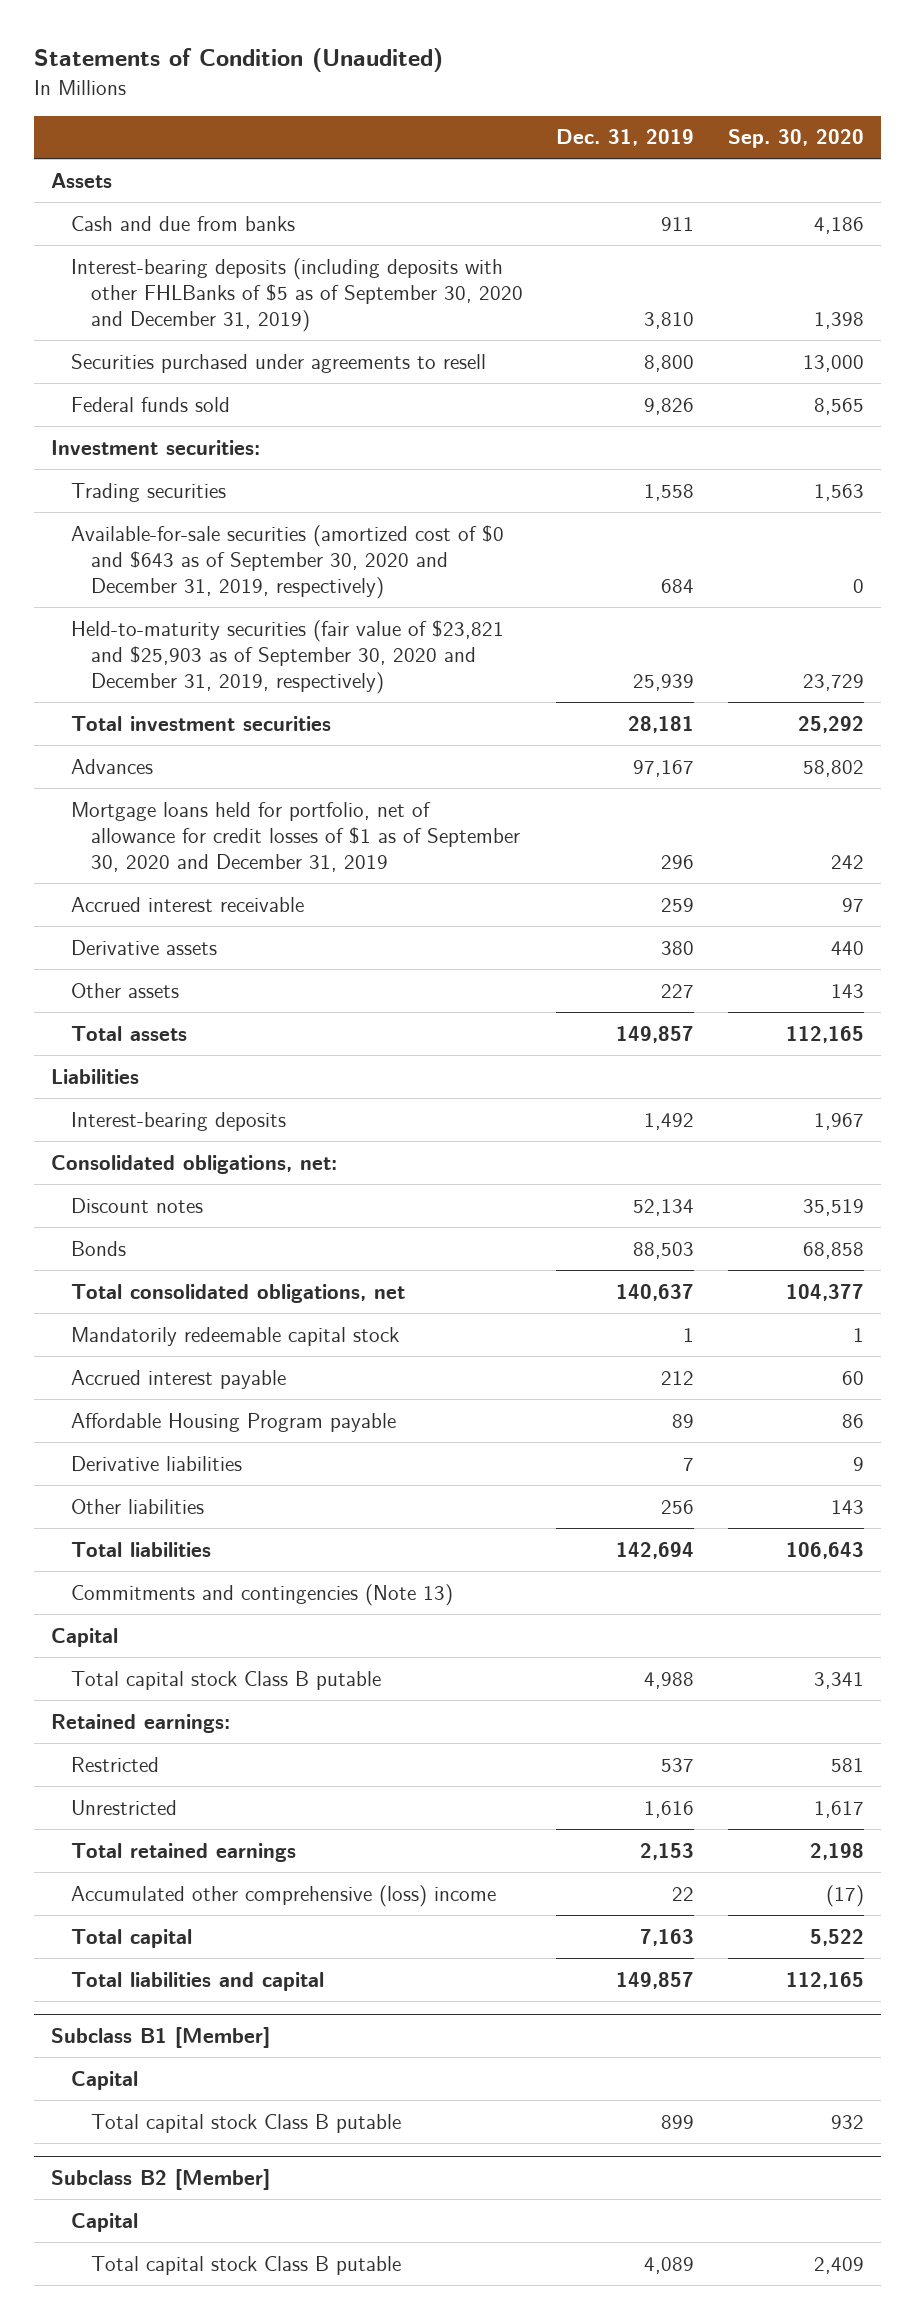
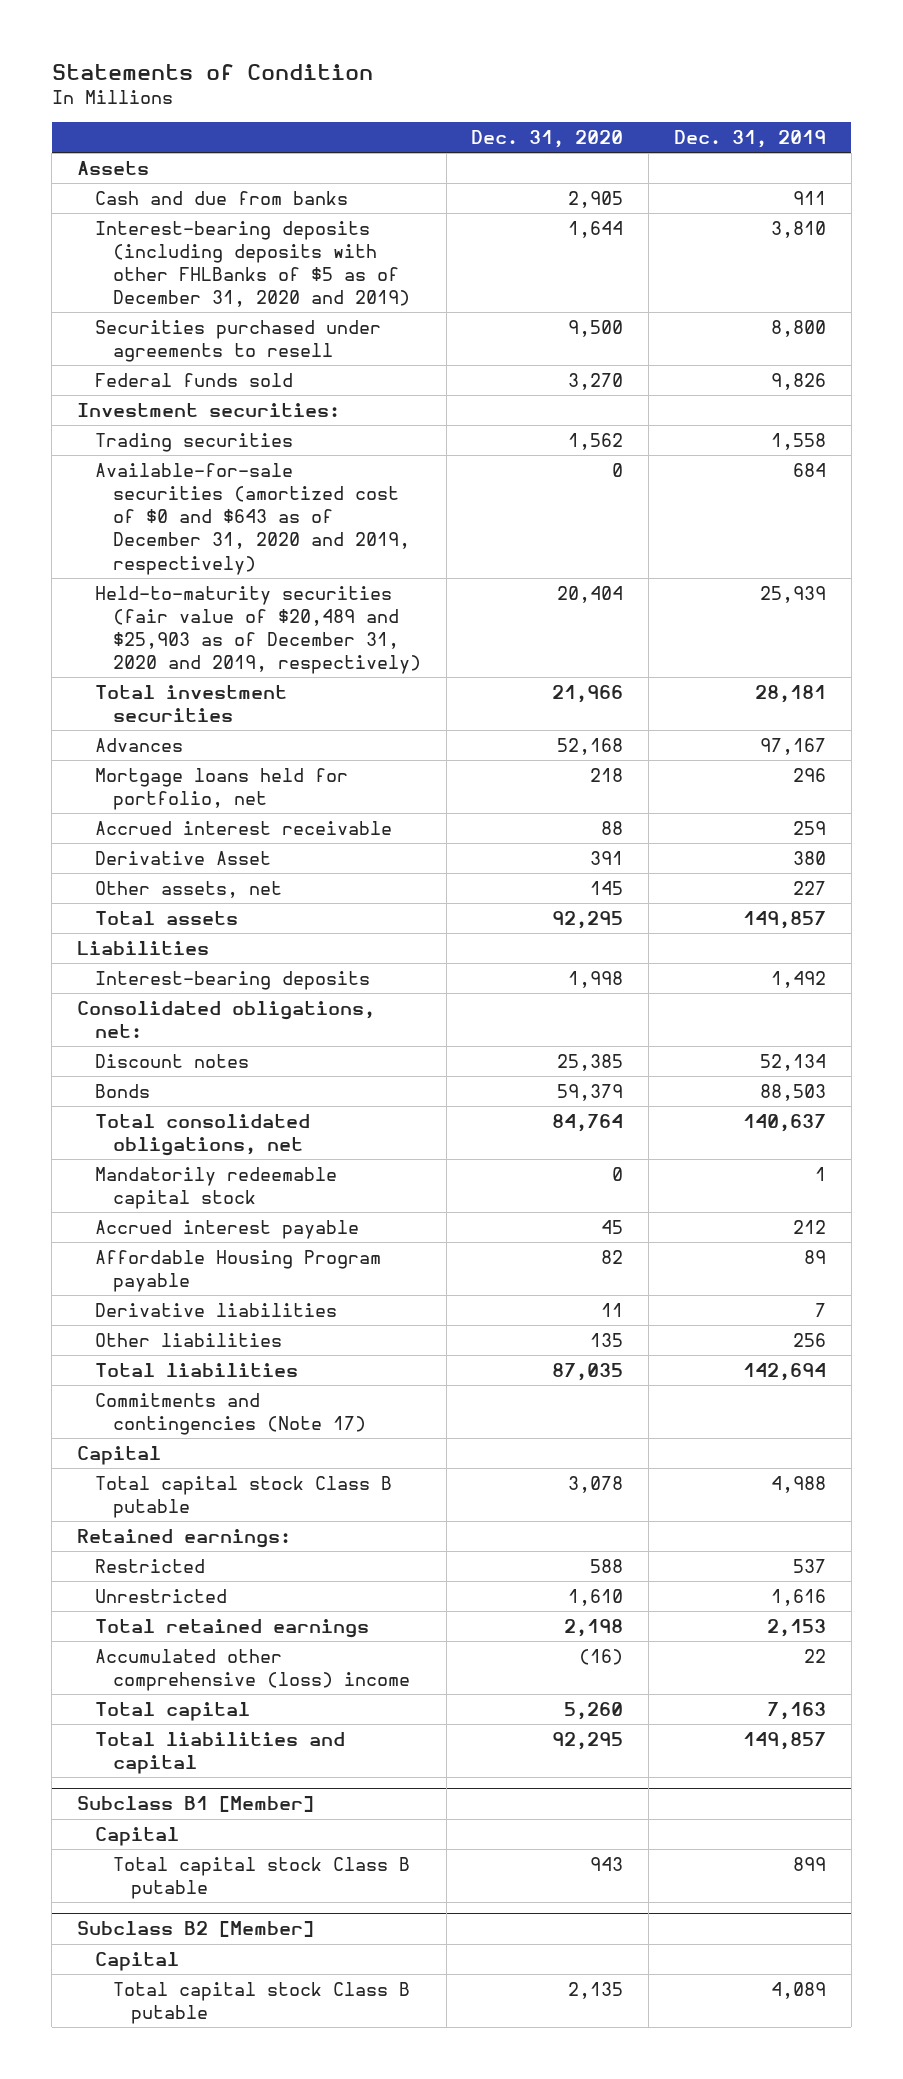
[33,48,443,73] Statements of Condition (Unaudited) -> [51,63,373,80] Statements of Condition
[728,129,865,149] Sep. 30, 2020 -> none
none -> [471,130,624,149] Dec. 31, 2020
[70,257,523,332] Interest-bearing deposits (including deposits with other FHLBanks of $5 as of September 30, 2020 and December 31, 2019) -> [94,220,410,308] Interest-bearing deposits (including deposits with other FHLBanks of $5 as of December 31, 2020 and 2019)
[70,524,504,599] Available-for-sale securities (amortized cost of $0 and $643 as of September 30, 2020 and December 31, 2019, respectively) -> [94,462,410,575] Available-for-sale securities (amortized cost of $0 and $643 as of December 31, 2020 and 2019, respectively)
[70,619,504,694] Held-to-maturity securities (fair value of $23,821 and $25,903 as of September 30, 2020 and December 31, 2019, respectively) -> [94,585,421,675] Held-to-maturity securities (fair value of $20,489 and $25,903 as of December 31, 2020 and 2019, respectively)
[70,801,520,872] Mortgage loans held for portfolio, net of allowance for credit losses of $1 as of September 30, 2020 and December 31, 2019 -> [94,767,348,811] Mortgage loans held for portfolio, net
[70,939,217,955] Derivative assets -> [94,850,271,865] Derivative Asset
[70,982,179,998] Other assets -> [94,880,282,898] Other assets, net
[70,1583,453,1606] Commitments and contingencies (Note 13) -> [94,1392,366,1436] Commitments and contingencies (Note 17)

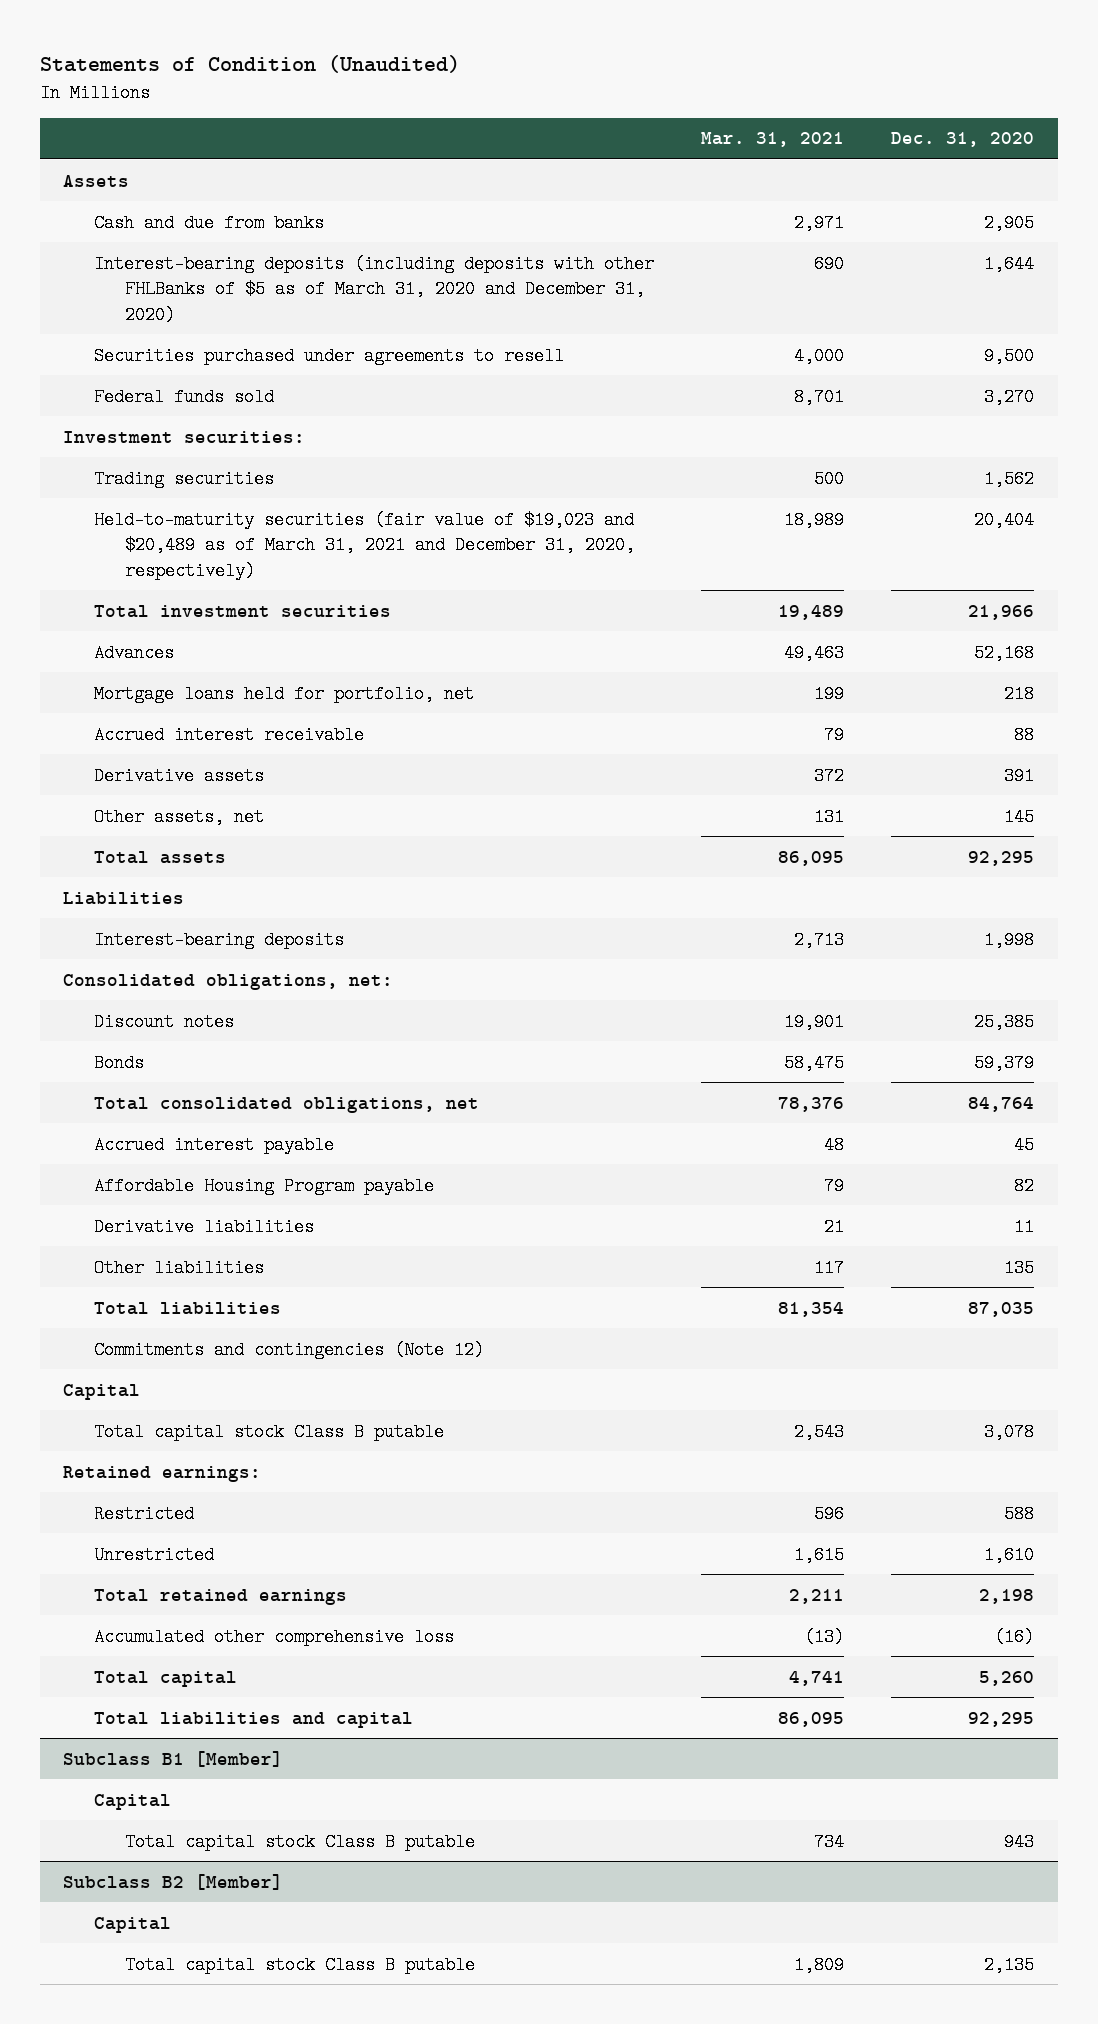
[51,63,373,80] Statements of Condition -> [39,54,460,73] Statements of Condition (Unaudited)
[673,130,826,149] Dec. 31, 2019 -> none
none -> [701,132,845,148] Mar. 31, 2021
[94,220,410,308] Interest-bearing deposits (including deposits with other FHLBanks of $5 as of December 31, 2020 and 2019) -> [94,254,655,324] Interest-bearing deposits (including deposits with other FHLBanks of $5 as of March 31, 2020 and December 31, 2020)
[94,462,410,575] Available-for-sale securities (amortized cost of $0 and $643 as of December 31, 2020 and 2019, respectively) -> none
[94,585,421,675] Held-to-maturity securities (fair value of $20,489 and $25,903 as of December 31, 2020 and 2019, respectively) -> [94,510,636,580] Held-to-maturity securities (fair value of $19,023 and $20,489 as of March 31, 2021 and December 31, 2020, respectively)
[94,850,271,865] Derivative Asset -> [94,766,265,785] Derivative assets
[94,1166,337,1210] Mandatorily redeemable capital stock -> none
[94,1392,366,1436] Commitments and contingencies (Note 17) -> [94,1340,485,1359] Commitments and contingencies (Note 12)
[94,1648,410,1692] Accumulated other comprehensive (loss) income -> [94,1627,455,1646] Accumulated other comprehensive loss

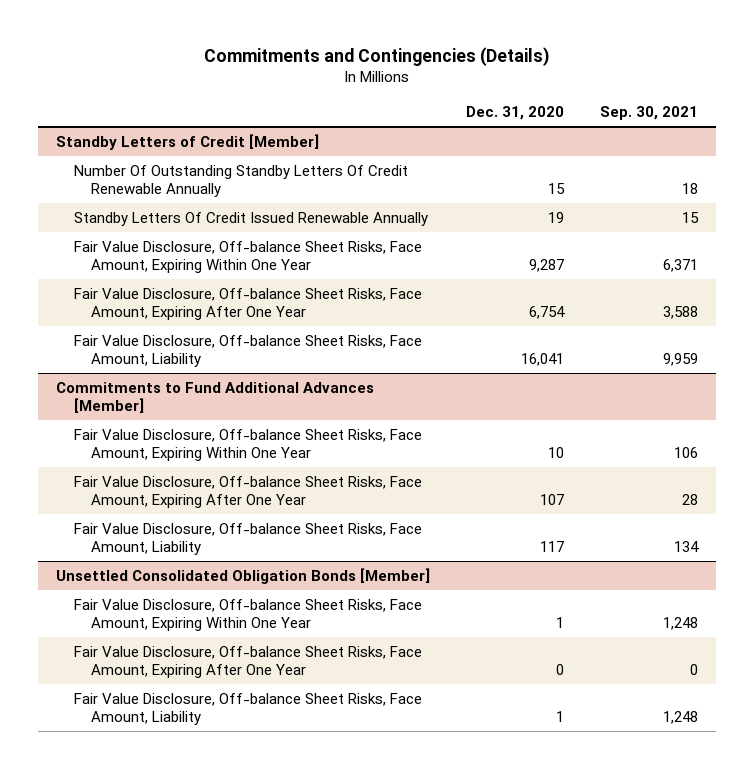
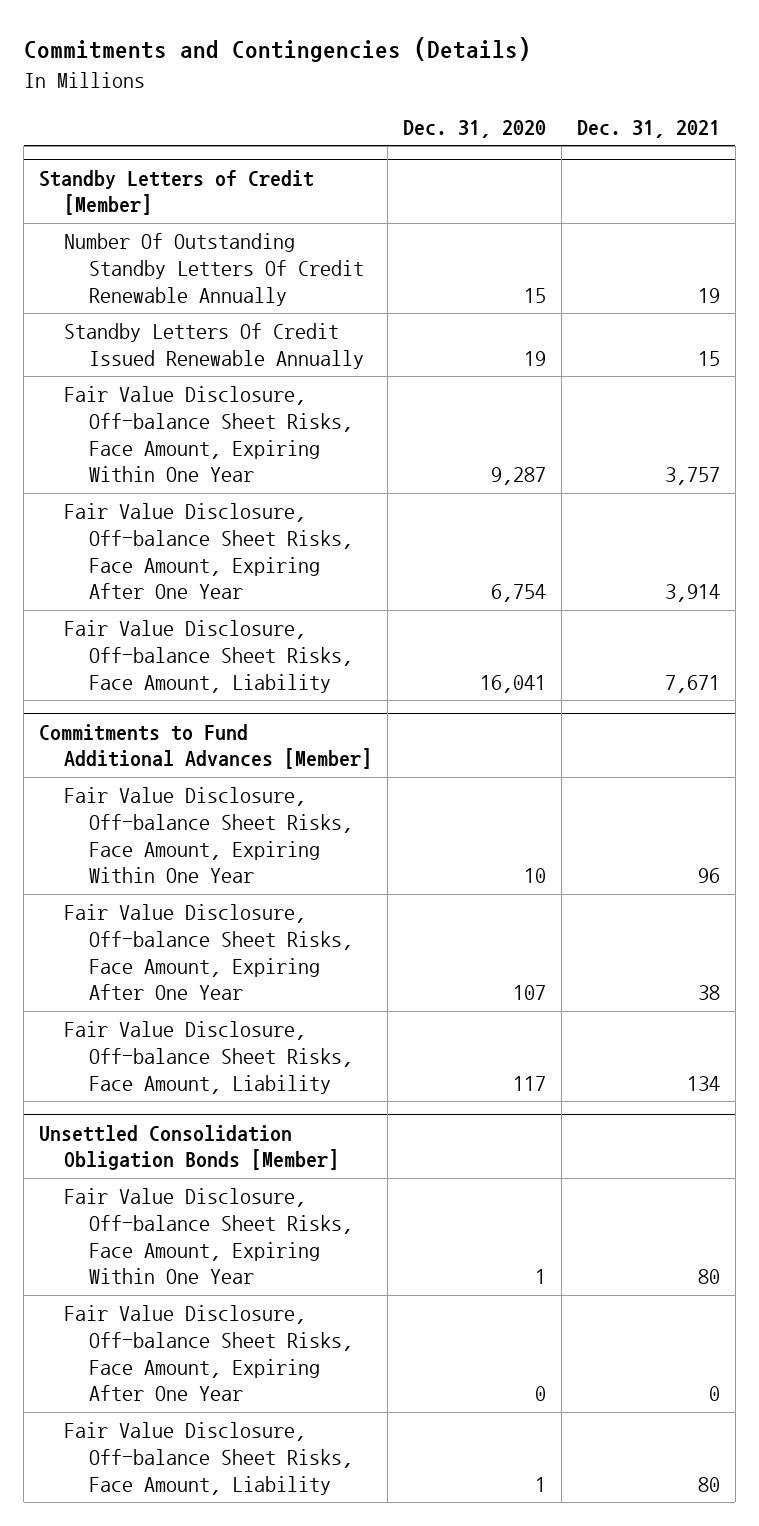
[599,106,698,121] Sep. 30, 2021 -> none
none -> [576,120,720,139] Dec. 31, 2021
[56,567,431,584] Unsettled Consolidated Obligation Bonds [Member] -> [38,1124,339,1171] Unsettled Consolidation Obligation Bonds [Member]

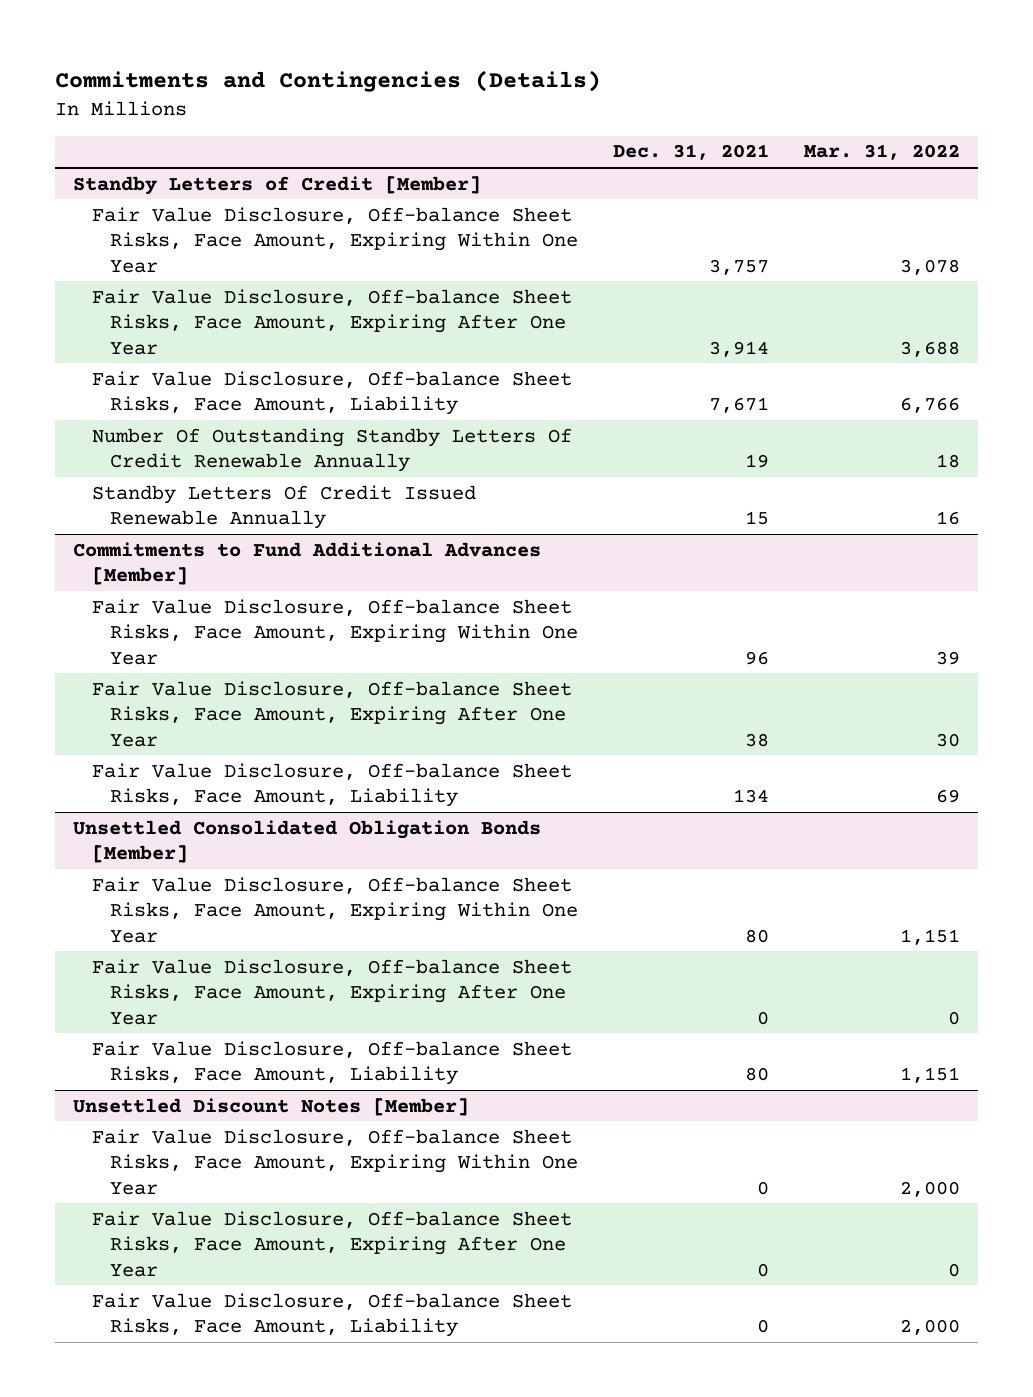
[402,120,546,139] Dec. 31, 2020 -> none
none -> [804,144,961,161] Mar. 31, 2022
[63,233,364,306] Number Of Outstanding Standby Letters Of Credit Renewable Annually -> [91,427,572,473] Number Of Outstanding Standby Letters Of Credit Renewable Annually
[63,323,364,369] Standby Letters Of Credit Issued Renewable Annually -> [91,484,476,530] Standby Letters Of Credit Issued Renewable Annually
[38,1124,339,1171] Unsettled Consolidation Obligation Bonds [Member] -> [72,819,541,864] Unsettled Consolidated Obligation Bonds [Member]
none -> [72,1097,469,1116] Unsettled Discount Notes [Member]
none -> [91,1128,579,1195] Fair Value Disclosure, Off-balance Sheet Risks, Face Amount, Expiring Within One Year
none -> [91,1210,572,1277] Fair Value Disclosure, Off-balance Sheet Risks, Face Amount, Expiring After One Year
none -> [91,1292,572,1338] Fair Value Disclosure, Off-balance Sheet Risks, Face Amount, Liability

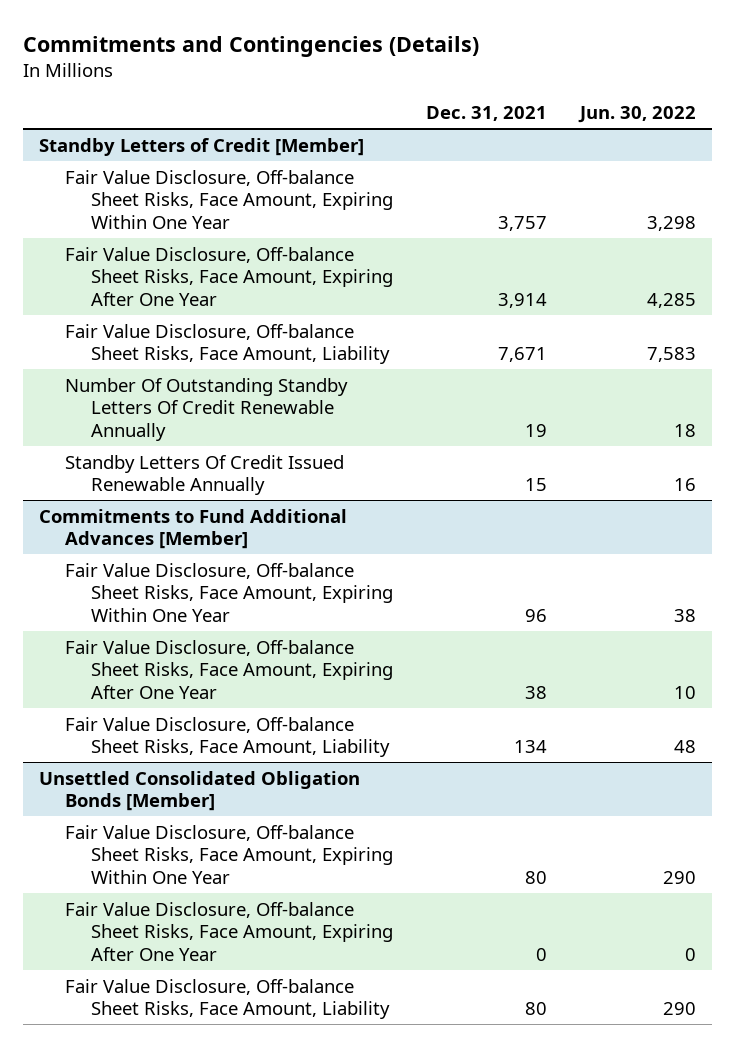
[804,144,961,161] Mar. 31, 2022 -> none
none -> [577,105,696,123] Jun. 30, 2022
[72,1097,469,1116] Unsettled Discount Notes [Member] -> none
[91,1128,579,1195] Fair Value Disclosure, Off-balance Sheet Risks, Face Amount, Expiring Within One Year -> none
[91,1210,572,1277] Fair Value Disclosure, Off-balance Sheet Risks, Face Amount, Expiring After One Year -> none
[91,1292,572,1338] Fair Value Disclosure, Off-balance Sheet Risks, Face Amount, Liability -> none

